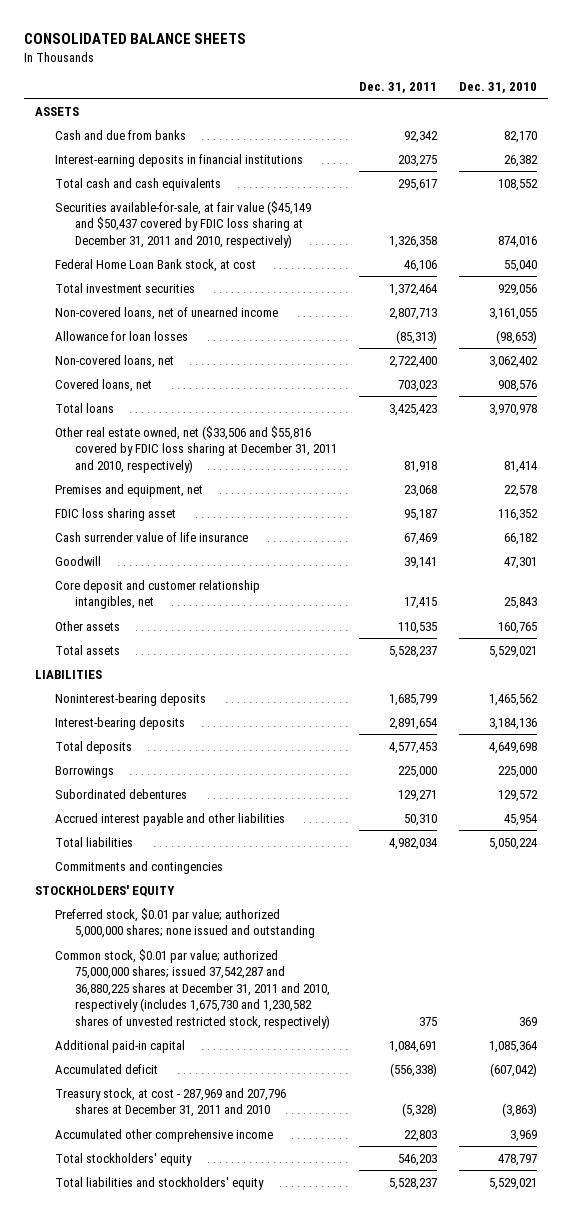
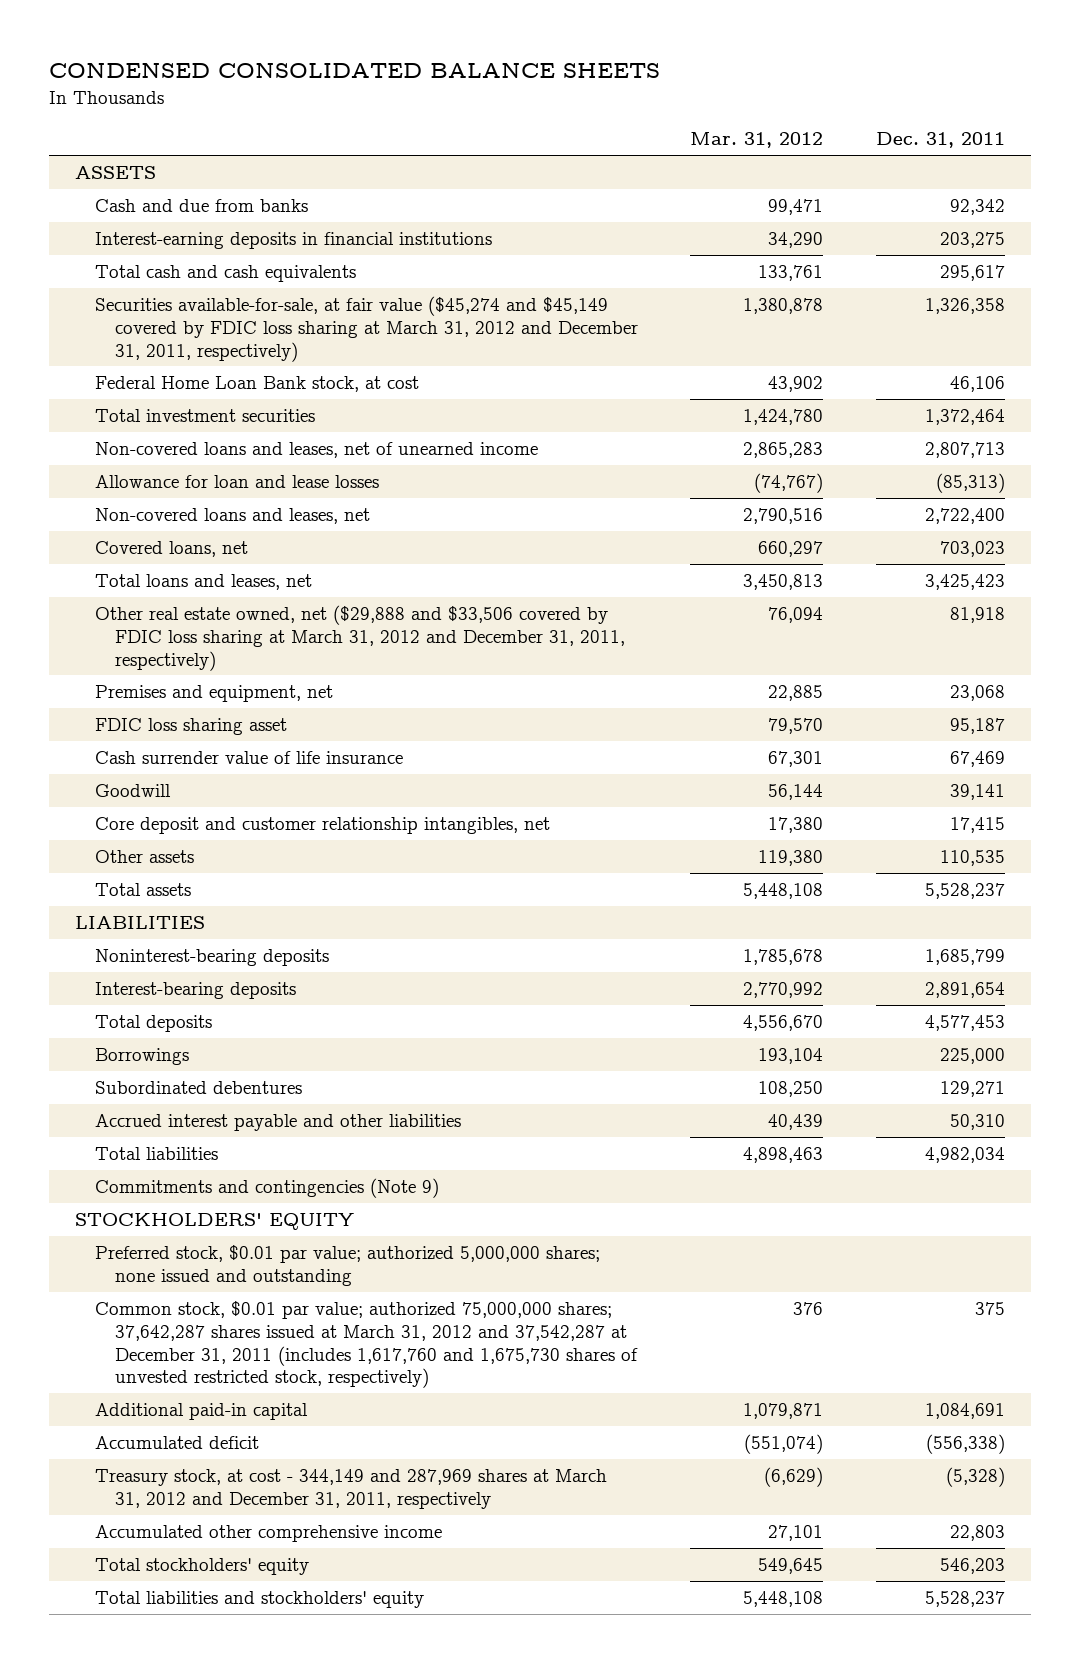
[24,33,247,45] CONSOLIDATED BALANCE SHEETS -> [48,62,660,78] CONDENSED CONSOLIDATED BALANCE SHEETS
[458,81,537,93] Dec. 31, 2010 -> none
none -> [690,132,824,149] Mar. 31, 2012
[55,200,312,248] Securities available-for-sale, at fair value ($45,149 and $50,437 covered by FDIC loss sharing at December 31, 2011 and 2010, respectively) -> [94,295,639,362] Securities available-for-sale, at fair value ($45,274 and $45,149 covered by FDIC loss sharing at March 31, 2012 and December 31, 2011, respectively)
[55,306,279,320] Non-covered loans, net of unearned income -> [94,441,538,458] Non-covered loans and leases, net of unearned income
[55,330,189,341] Allowance for loan losses -> [94,474,379,488] Allowance for loan and lease losses
[55,354,175,368] Non-covered loans, net -> [94,507,370,524] Non-covered loans and leases, net
[55,402,115,413] Total loans -> [94,573,312,590] Total loans and leases, net
[55,425,337,473] Other real estate owned, net ($33,506 and $55,816 covered by FDIC loss sharing at December 31, 2011 and 2010, respectively) -> [94,604,626,671] Other real estate owned, net ($29,888 and $33,506 covered by FDIC loss sharing at March 31, 2012 and December 31, 2011, respectively)
[55,860,224,874] Commitments and contingencies -> [94,1177,439,1198] Commitments and contingencies (Note 9)
[55,948,330,1029] Common stock, $0.01 par value; authorized 75,000,000 shares; issued 37,542,287 and 36,880,225 shares at December 31, 2011 and 2010, respectively (includes 1,675,730 and 1,230,582 shares of unvested restricted stock, respectively) -> [94,1300,639,1389] Common stock, $0.01 par value; authorized 75,000,000 shares; 37,642,287 shares issued at March 31, 2012 and 37,542,287 at December 31, 2011 (includes 1,617,760 and 1,675,730 shares of unvested restricted stock, respectively)
[55,1087,287,1118] Treasury stock, at cost - 287,969 and 207,796 shares at December 31, 2011 and 2010 -> [94,1468,607,1509] Treasury stock, at cost - 344,149 and 287,969 shares at March 31, 2012 and December 31, 2011, respectively

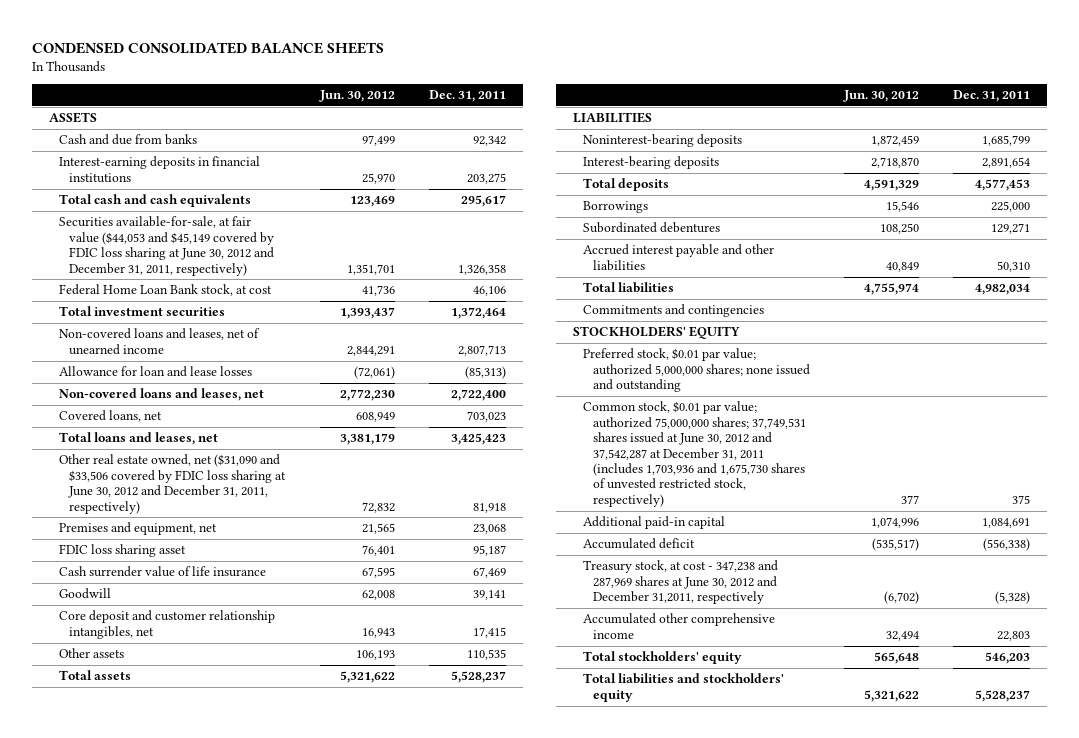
[690,132,824,149] Mar. 31, 2012 -> none
none -> [318,90,395,103] Jun. 30, 2012
[94,295,639,362] Securities available-for-sale, at fair value ($45,274 and $45,149 covered by FDIC loss sharing at March 31, 2012 and December 31, 2011, respectively) -> [58,216,274,276] Securities available-for-sale, at fair value ($44,053 and $45,149 covered by FDIC loss sharing at June 30, 2012 and December 31, 2011, respectively)
[94,604,626,671] Other real estate owned, net ($29,888 and $33,506 covered by FDIC loss sharing at March 31, 2012 and December 31, 2011, respectively) -> [58,454,286,514] Other real estate owned, net ($31,090 and $33,506 covered by FDIC loss sharing at June 30, 2012 and December 31, 2011, respectively)
[94,1177,439,1198] Commitments and contingencies (Note 9) -> [583,304,765,318] Commitments and contingencies
[94,1300,639,1389] Common stock, $0.01 par value; authorized 75,000,000 shares; 37,642,287 shares issued at March 31, 2012 and 37,542,287 at December 31, 2011 (includes 1,617,760 and 1,675,730 shares of unvested restricted stock, respectively) -> [583,401,806,507] Common stock, $0.01 par value; authorized 75,000,000 shares; 37,749,531 shares issued at June 30, 2012 and 37,542,287 at December 31, 2011 (includes 1,703,936 and 1,675,730 shares of unvested restricted stock, respectively)
[94,1468,607,1509] Treasury stock, at cost - 344,149 and 287,969 shares at March 31, 2012 and December 31, 2011, respectively -> [583,560,779,605] Treasury stock, at cost - 347,238 and 287,969 shares at June 30, 2012 and December 31,2011, respectively

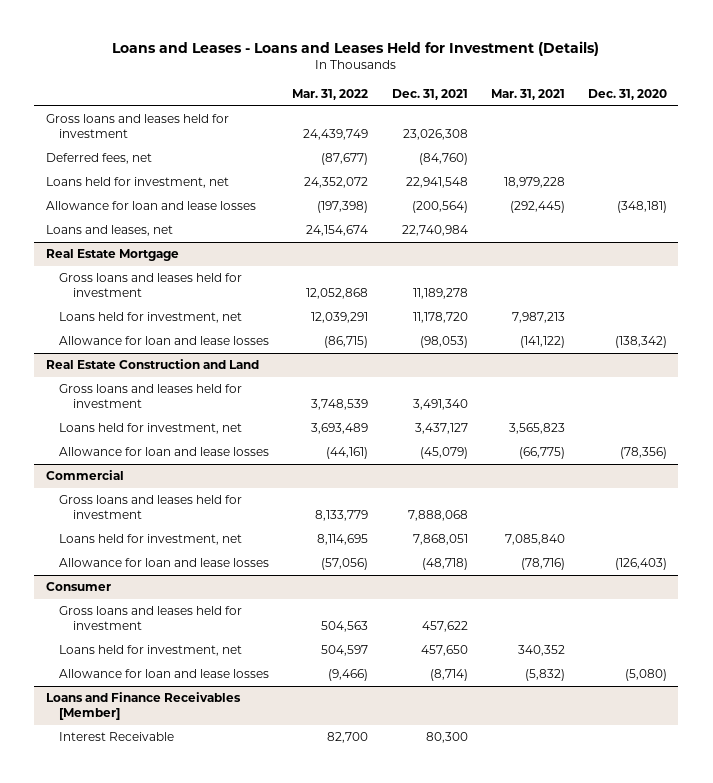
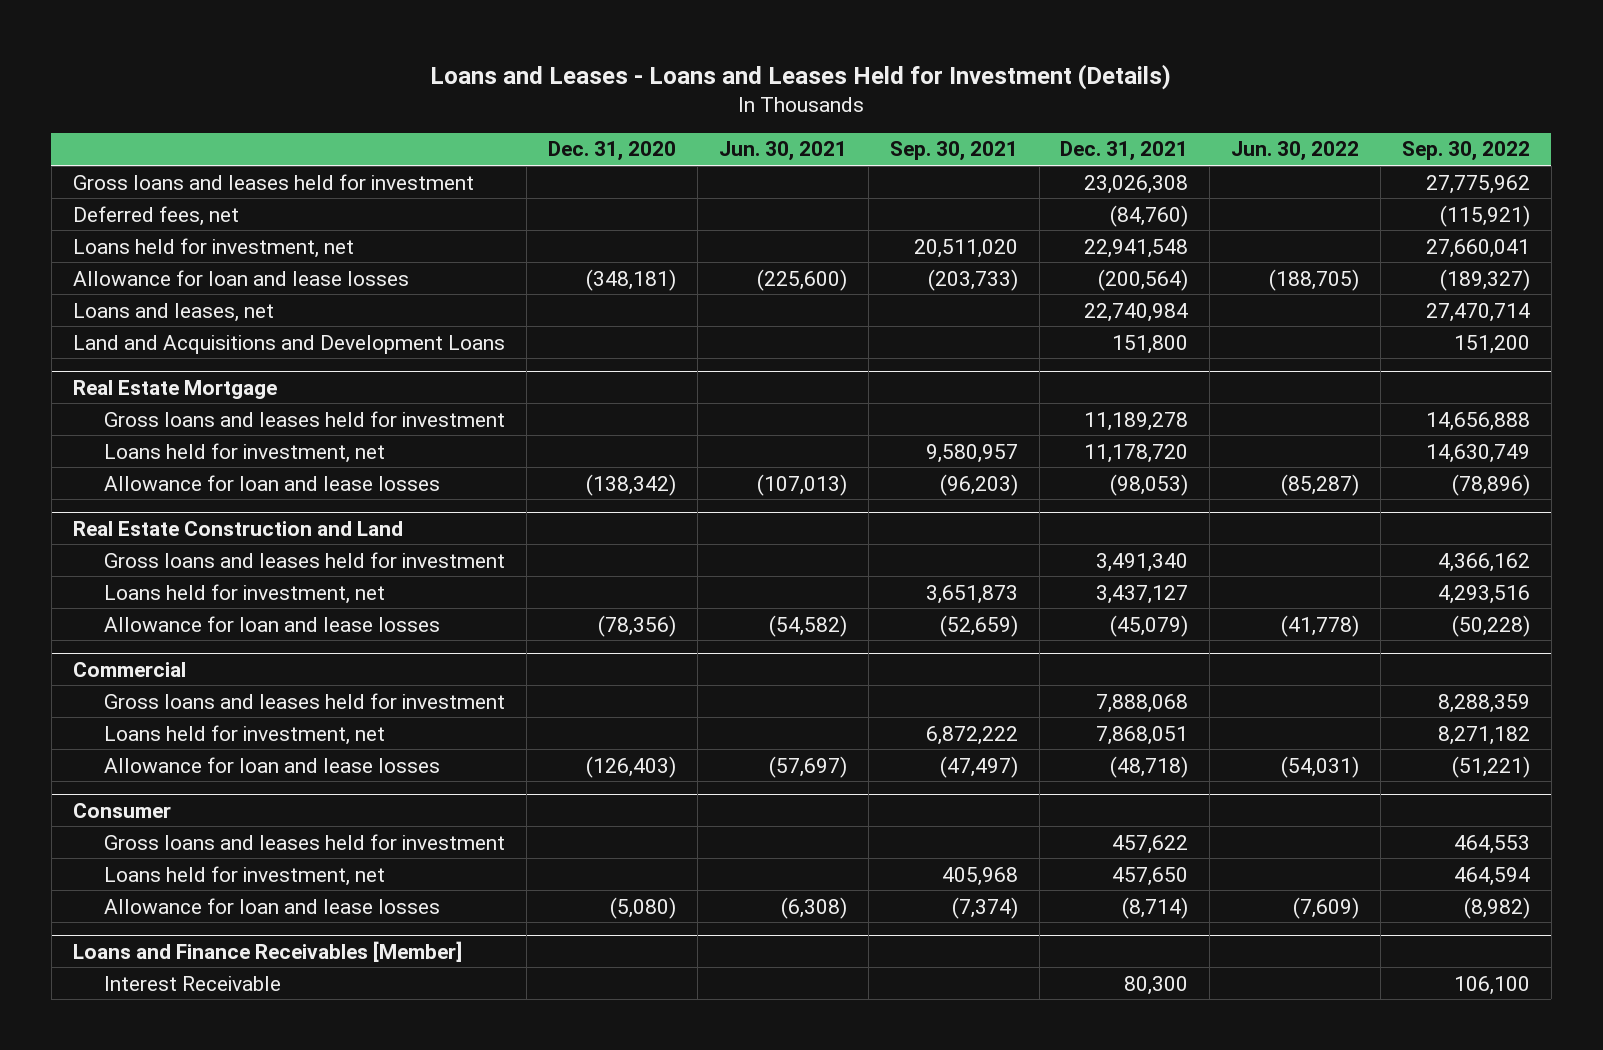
[292,88,369,100] Mar. 31, 2022 -> none
[490,88,565,100] Mar. 31, 2021 -> none
none -> [718,141,847,162] Jun. 30, 2021
none -> [889,141,1018,162] Sep. 30, 2021
none -> [1231,141,1360,162] Jun. 30, 2022
none -> [1401,141,1530,162] Sep. 30, 2022
none -> [72,334,505,354] Land and Acquisitions and Development Loans

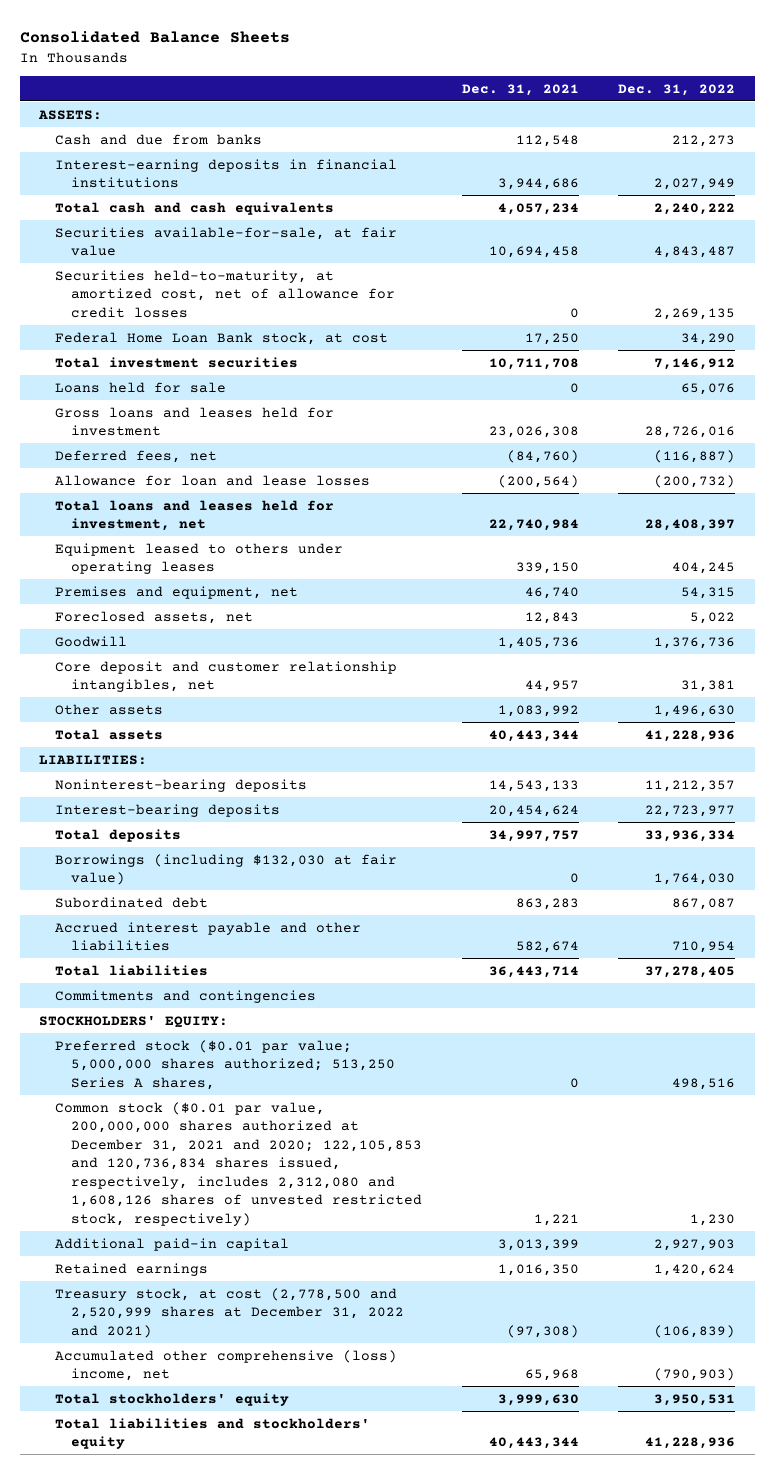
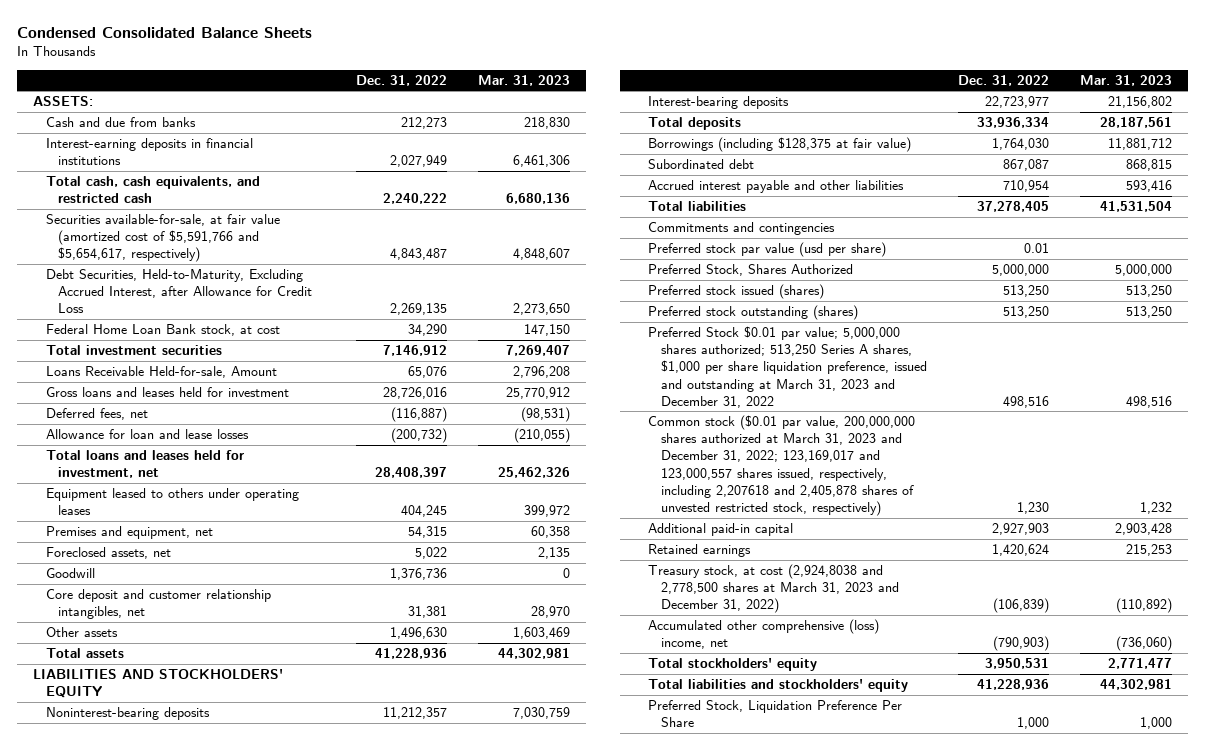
[19,31,290,44] Consolidated Balance Sheets -> [17,27,313,39] Condensed Consolidated Balance Sheets
[461,83,579,96] Dec. 31, 2021 -> none
none -> [478,74,571,86] Mar. 31, 2023
[55,201,335,215] Total cash and cash equivalents -> [45,175,260,204] Total cash, cash equivalents, and restricted cash
[55,226,398,257] Securities available-for-sale, at fair value -> [45,213,280,263] Securities available-for-sale, at fair value (amortized cost of $5,591,766 and $5,654,617, respectively)
[55,269,396,318] Securities held-to-maturity, at amortized cost, net of allowance for credit losses -> [45,268,313,314] Debt Securities, Held-to-Maturity, Excluding Accrued Interest, after Allowance for Credit Loss
[55,381,227,393] Loans held for sale -> [45,365,277,378] Loans Receivable Held-for-sale, Amount
[39,754,148,765] LIABILITIES: -> none
none -> [33,668,284,699] LIABILITIES AND STOCKHOLDERS' EQUITY
[55,853,398,886] Borrowings (including $132,030 at fair value) -> [647,136,911,152] Borrowings (including $128,375 at fair value)
[39,1015,229,1028] STOCKHOLDERS' EQUITY: -> none
none -> [647,241,886,257] Preferred stock par value (usd per share)
none -> [647,263,853,276] Preferred Stock, Shares Authorized
none -> [647,283,824,299] Preferred stock issued (shares)
none -> [647,304,858,320] Preferred stock outstanding (shares)
[55,1039,396,1090] Preferred stock ($0.01 par value; 5,000,000 shares authorized; 513,250 Series A shares, -> [647,325,927,408] Preferred Stock $0.01 par value; 5,000,000 shares authorized; 513,250 Series A shares, $1,000 per share liquidation preference, issued and outstanding at March 31, 2023 and December 31, 2022
[55,1101,423,1227] Common stock ($0.01 par value, 200,000,000 shares authorized at December 31, 2021 and 2020; 122,105,853 and 120,736,834 shares issued, respectively, includes 2,312,080 and 1,608,126 shares of unvested restricted stock, respectively) -> [647,414,915,517] Common stock ($0.01 par value, 200,000,000 shares authorized at March 31, 2023 and December 31, 2022; 123,169,017 and 123,000,557 shares issued, respectively, including 2,207618 and 2,405,878 shares of unvested restricted stock, respectively)
[55,1287,405,1338] Treasury stock, at cost (2,778,500 and 2,520,999 shares at December 31, 2022 and 2021) -> [647,563,899,614] Treasury stock, at cost (2,924,8038 and 2,778,500 shares at March 31, 2023 and December 31, 2022)
none -> [647,699,902,728] Preferred Stock, Liquidation Preference Per Share

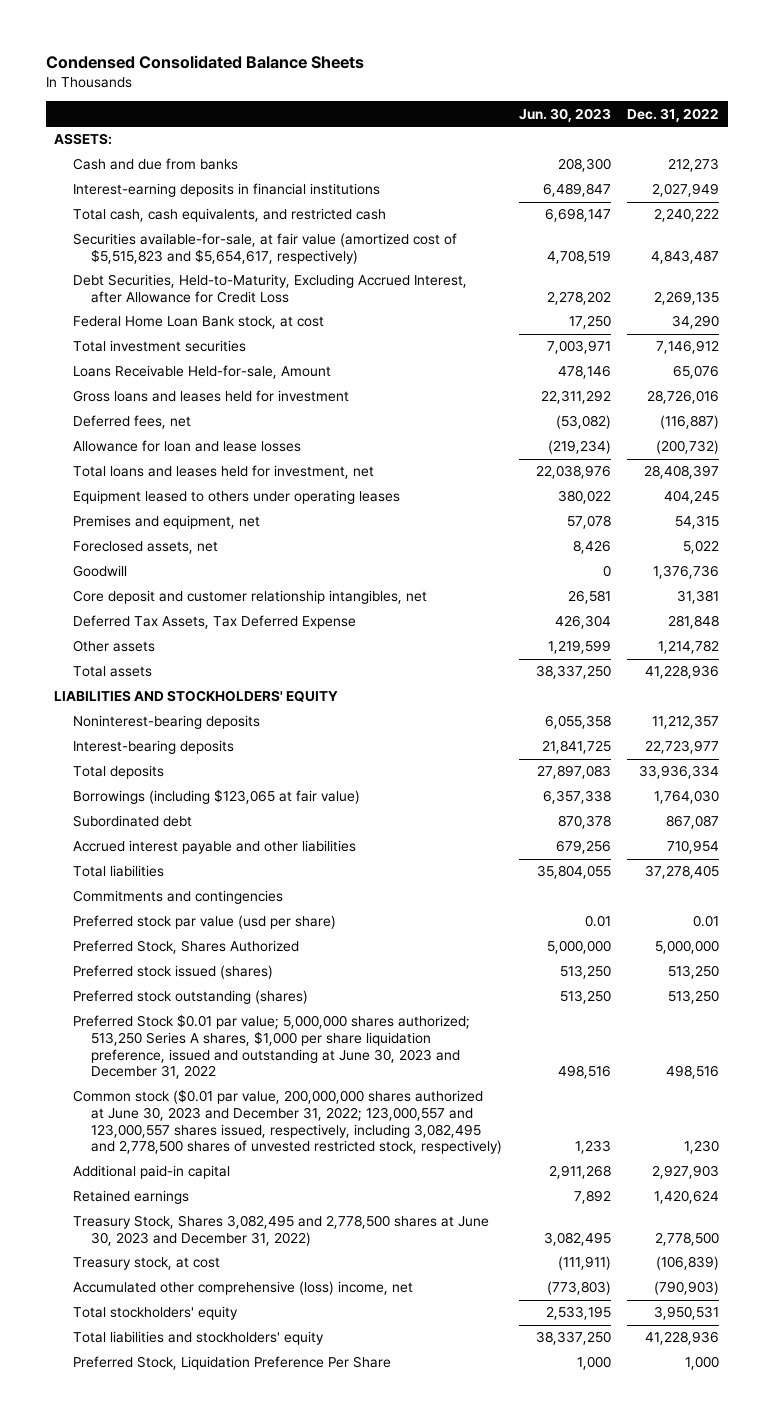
[478,74,571,86] Mar. 31, 2023 -> none
none -> [518,107,611,122] Jun. 30, 2023
[45,213,280,263] Securities available-for-sale, at fair value (amortized cost of $5,591,766 and $5,654,617, respectively) -> [72,233,457,265] Securities available-for-sale, at fair value (amortized cost of $5,515,823 and $5,654,617, respectively)
none -> [72,615,356,630] Deferred Tax Assets, Tax Deferred Expense
[389,626,447,639] 1,496,630 -> [658,640,720,655] 1,214,782
[647,136,911,152] Borrowings (including $128,375 at fair value) -> [72,789,360,805] Borrowings (including $123,065 at fair value)
[647,325,927,408] Preferred Stock $0.01 par value; 5,000,000 shares authorized; 513,250 Series A shares, $1,000 per share liquidation preference, issued and outstanding at March 31, 2023 and December 31, 2022 -> [72,1014,470,1080] Preferred Stock $0.01 par value; 5,000,000 shares authorized; 513,250 Series A shares, $1,000 per share liquidation preference, issued and outstanding at June 30, 2023 and December 31, 2022
[647,414,915,517] Common stock ($0.01 par value, 200,000,000 shares authorized at March 31, 2023 and December 31, 2022; 123,169,017 and 123,000,557 shares issued, respectively, including 2,207618 and 2,405,878 shares of unvested restricted stock, respectively) -> [72,1089,502,1155] Common stock ($0.01 par value, 200,000,000 shares authorized at June 30, 2023 and December 31, 2022; 123,000,557 and 123,000,557 shares issued, respectively, including 3,082,495 and 2,778,500 shares of unvested restricted stock, respectively)
none -> [72,1215,489,1247] Treasury Stock, Shares 3,082,495 and 2,778,500 shares at June 30, 2023 and December 31, 2022)
[647,563,899,614] Treasury stock, at cost (2,924,8038 and 2,778,500 shares at March 31, 2023 and December 31, 2022) -> [72,1257,220,1271] Treasury stock, at cost

